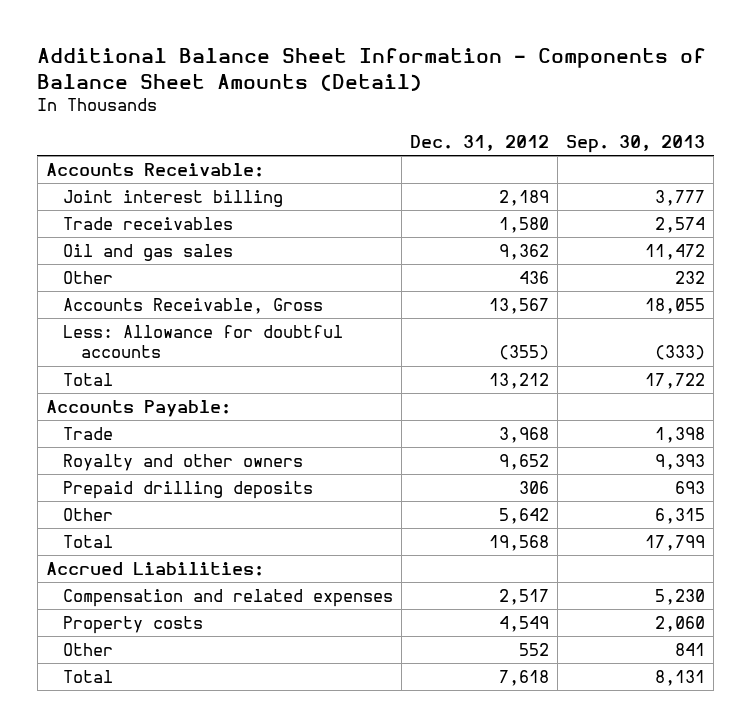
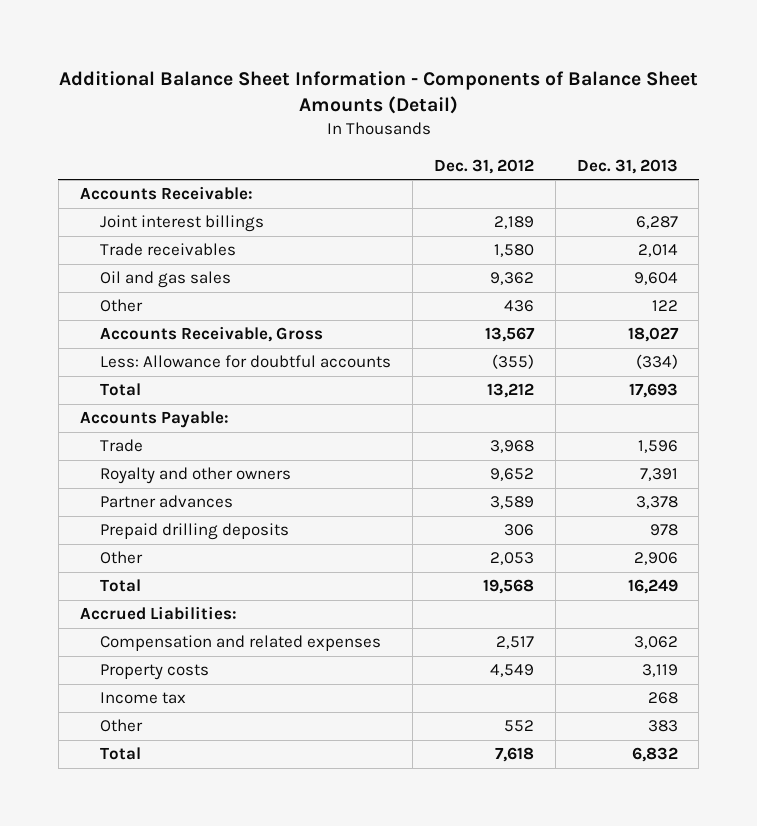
[566,135,706,154] Sep. 30, 2013 -> none
none -> [576,158,678,174] Dec. 31, 2013
[63,190,284,208] Joint interest billing -> [100,215,265,233] Joint interest billings
none -> [100,495,234,509] Partner advances
[499,508,550,525] 5,642 -> [489,552,534,566] 2,053
none -> [100,692,187,705] Income tax

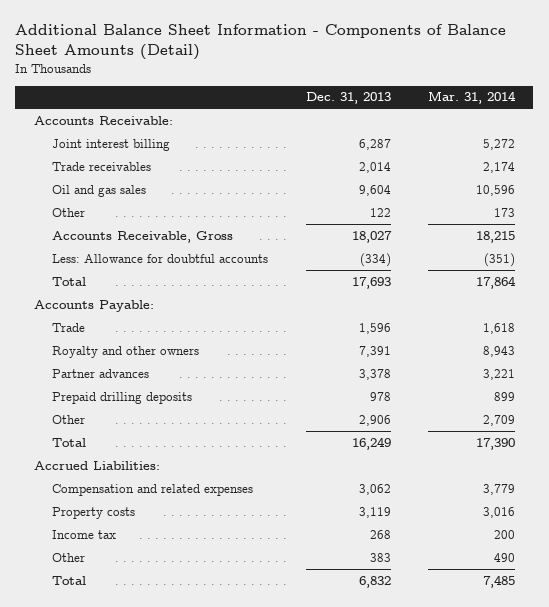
[433,158,534,174] Dec. 31, 2012 -> none
none -> [427,91,516,105] Mar. 31, 2014
[100,215,265,233] Joint interest billings -> [52,138,171,151] Joint interest billing

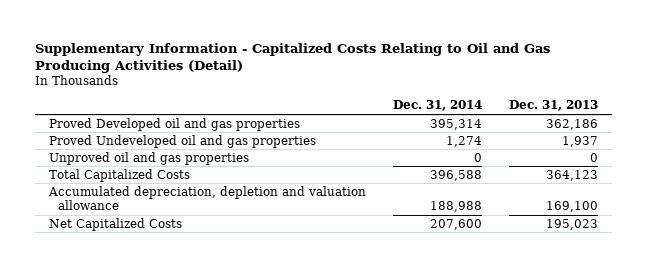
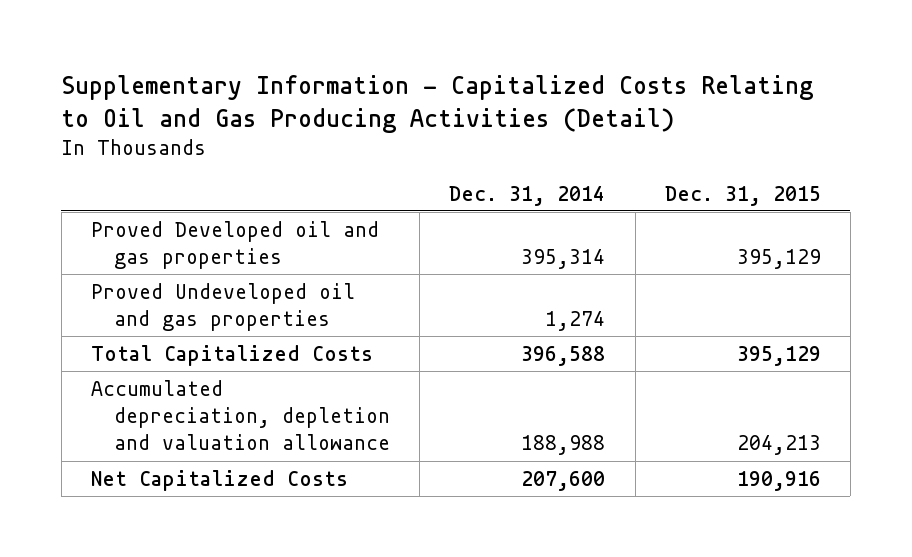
[508,100,598,112] Dec. 31, 2013 -> none
none -> [664,185,821,206] Dec. 31, 2015
[48,151,249,165] Unproved oil and gas properties -> none

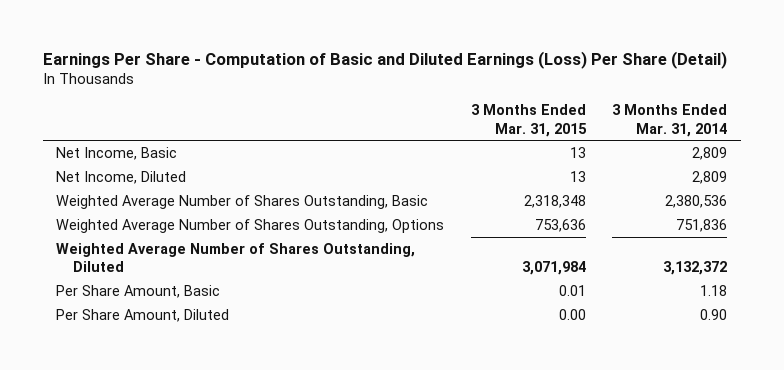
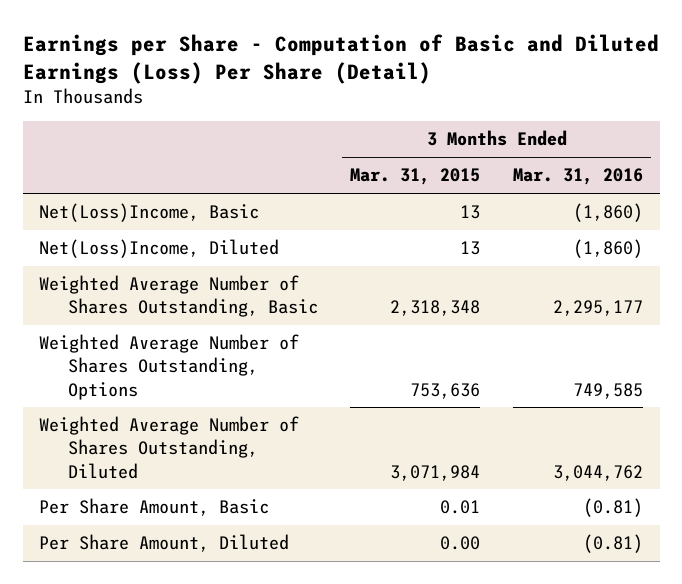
[42,50,727,69] Earnings Per Share - Computation of Basic and Diluted Earnings (Loss) Per Share (Detail) -> [22,33,659,84] Earnings per Share - Computation of Basic and Diluted Earnings (Loss) Per Share (Detail)
[612,104,728,137] 3 Months Ended Mar. 31, 2014 -> none
none -> [513,168,644,186] Mar. 31, 2016
[56,146,178,160] Net Income, Basic -> [38,203,259,223] Net(Loss)Income, Basic
[56,170,187,184] Net Income, Diluted -> [38,239,279,259] Net(Loss)Income, Diluted

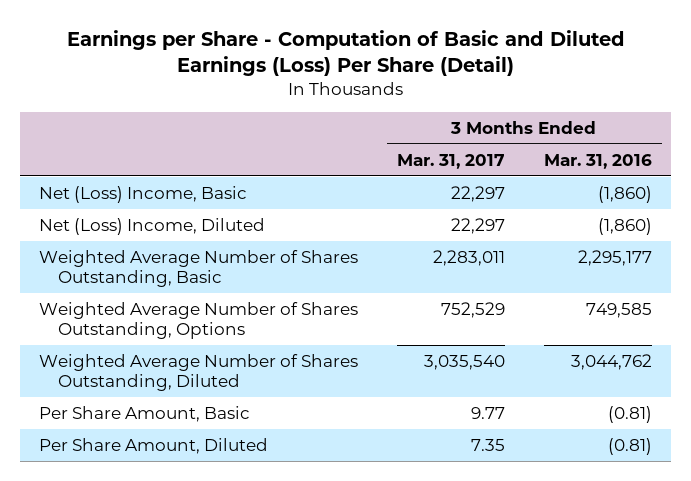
[350,168,481,186] Mar. 31, 2015 -> none
none -> [397,153,506,169] Mar. 31, 2017
[38,203,259,223] Net(Loss)Income, Basic -> [39,185,248,203] Net (Loss) Income, Basic
[38,239,279,259] Net(Loss)Income, Diluted -> [39,217,266,235] Net (Loss) Income, Diluted

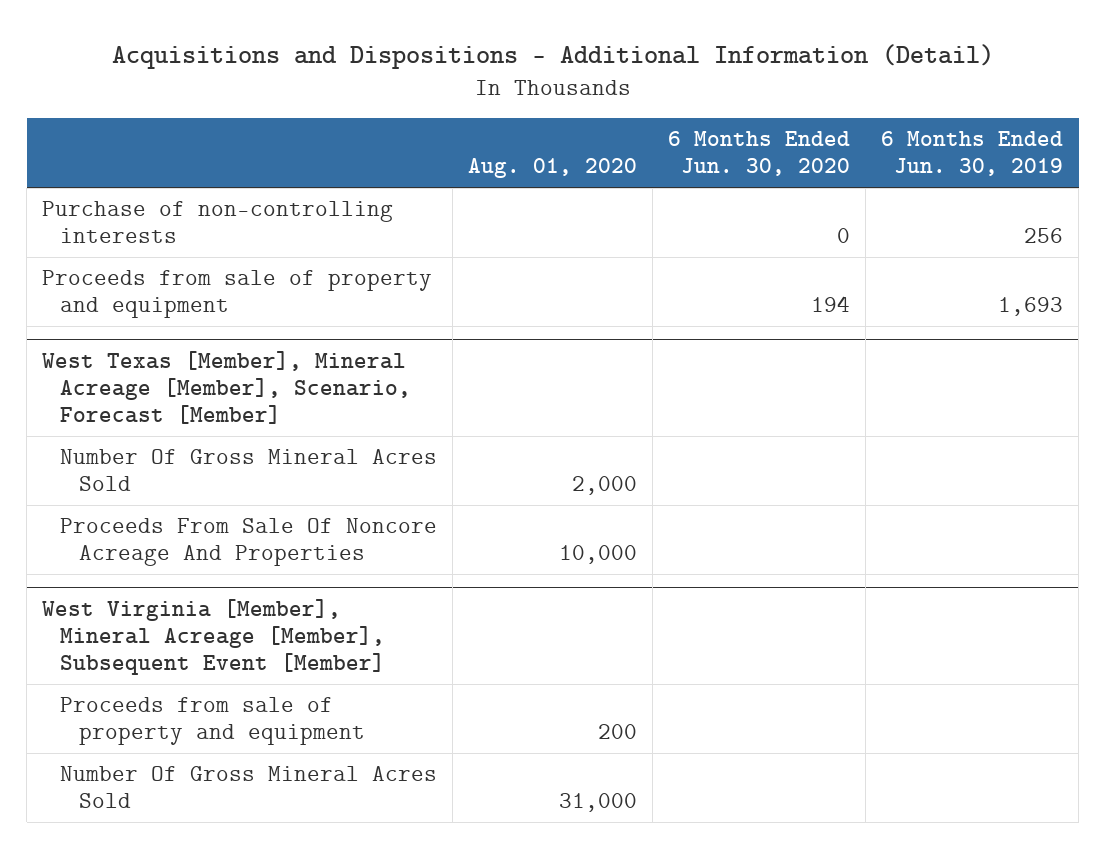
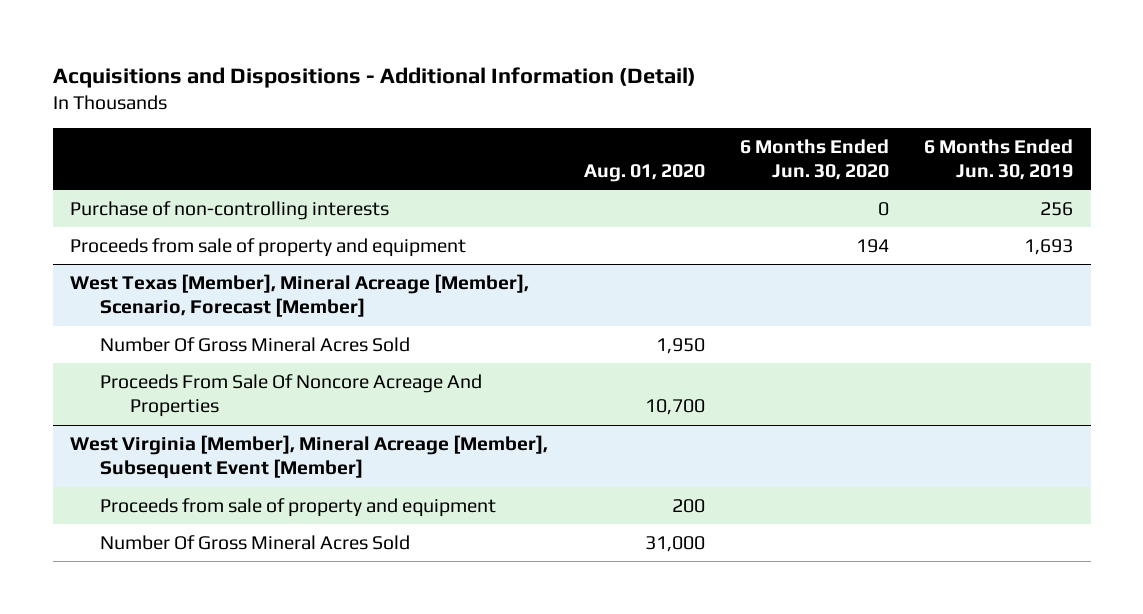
[572,476,638,496] 2,000 -> [655,337,705,354] 1,950
[559,545,638,565] 10,000 -> [644,399,705,416] 10,700

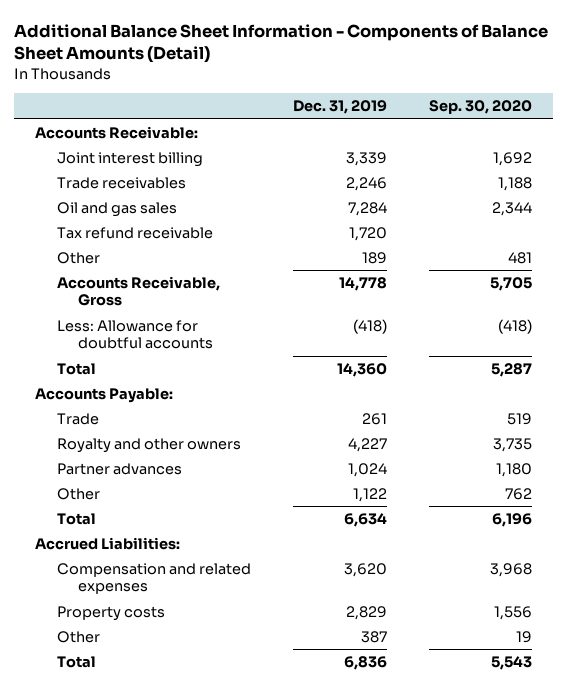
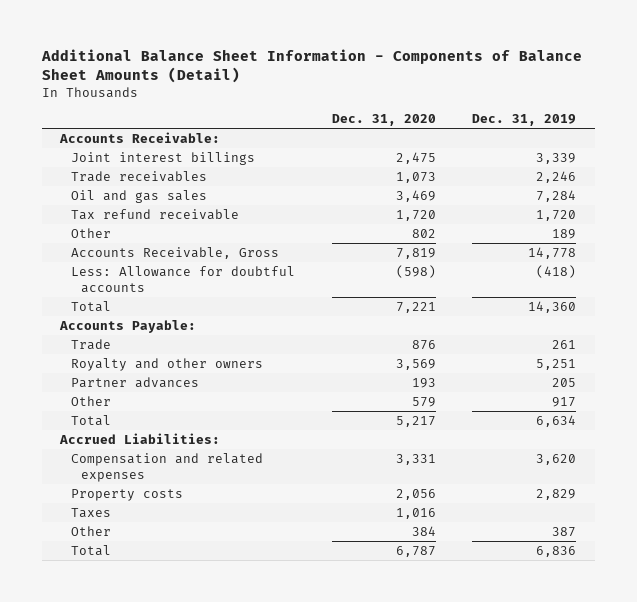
[428,100,532,115] Sep. 30, 2020 -> none
none -> [331,113,436,126] Dec. 31, 2020
[56,152,203,168] Joint interest billing -> [70,152,255,166] Joint interest billings
[347,438,387,453] 4,227 -> [536,359,577,371] 5,251
[347,463,387,478] 1,024 -> [552,378,577,388] 205
[352,488,387,503] 1,122 -> [552,397,577,408] 917
none -> [70,508,111,519] Taxes

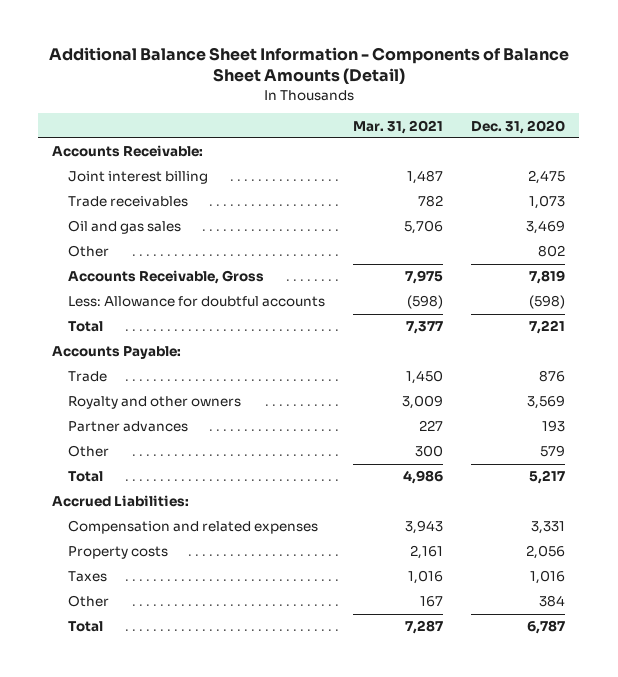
[472,113,577,126] Dec. 31, 2019 -> none
none -> [352,119,443,134] Mar. 31, 2021
[70,152,255,166] Joint interest billings -> [67,171,208,185] Joint interest billing
[70,209,239,221] Tax refund receivable -> none

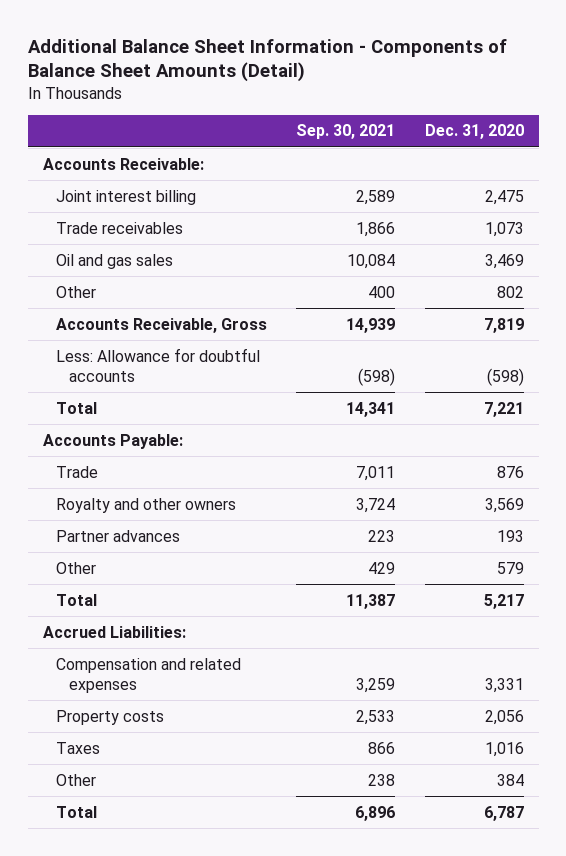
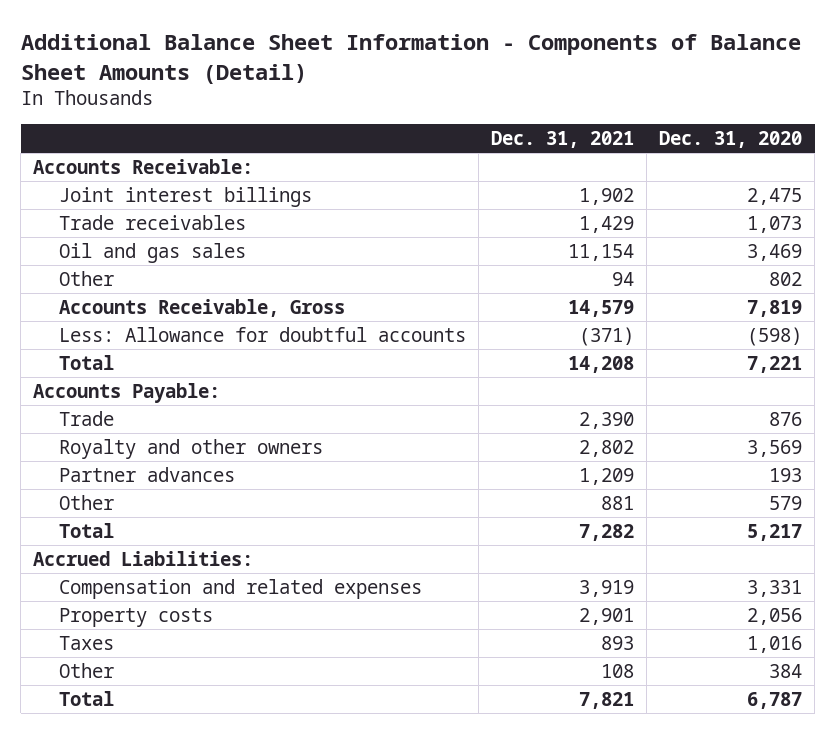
[296,124,396,140] Sep. 30, 2021 -> none
none -> [490,130,634,148] Dec. 31, 2021
[55,189,196,205] Joint interest billing -> [58,186,312,207] Joint interest billings

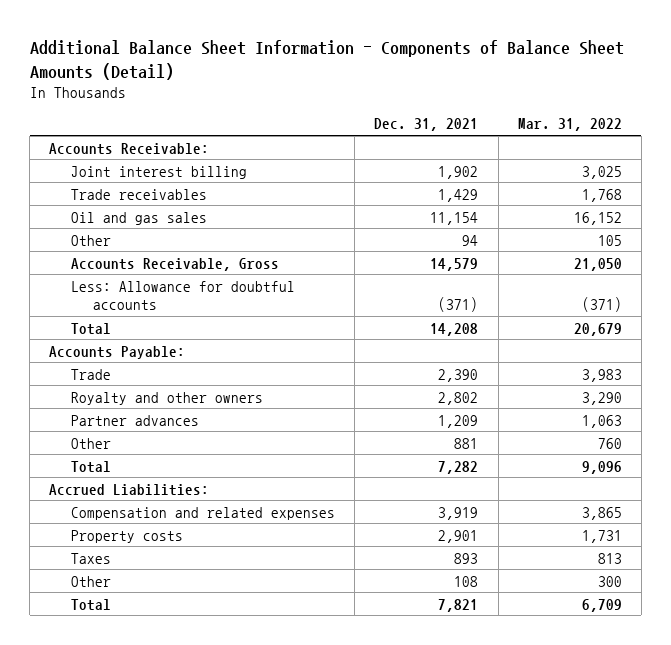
[658,130,802,148] Dec. 31, 2020 -> none
none -> [517,118,622,132] Mar. 31, 2022
[58,186,312,207] Joint interest billings -> [71,165,248,179] Joint interest billing

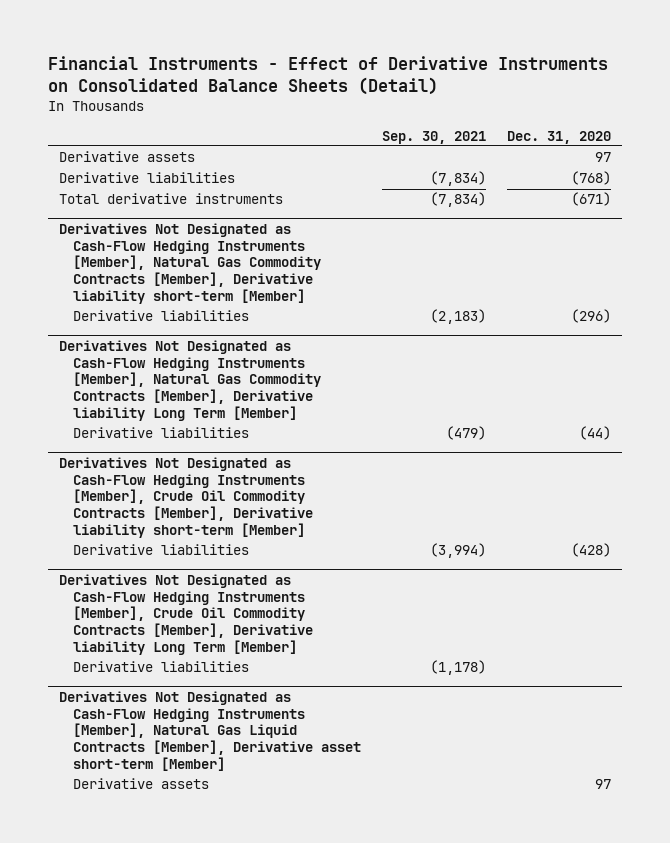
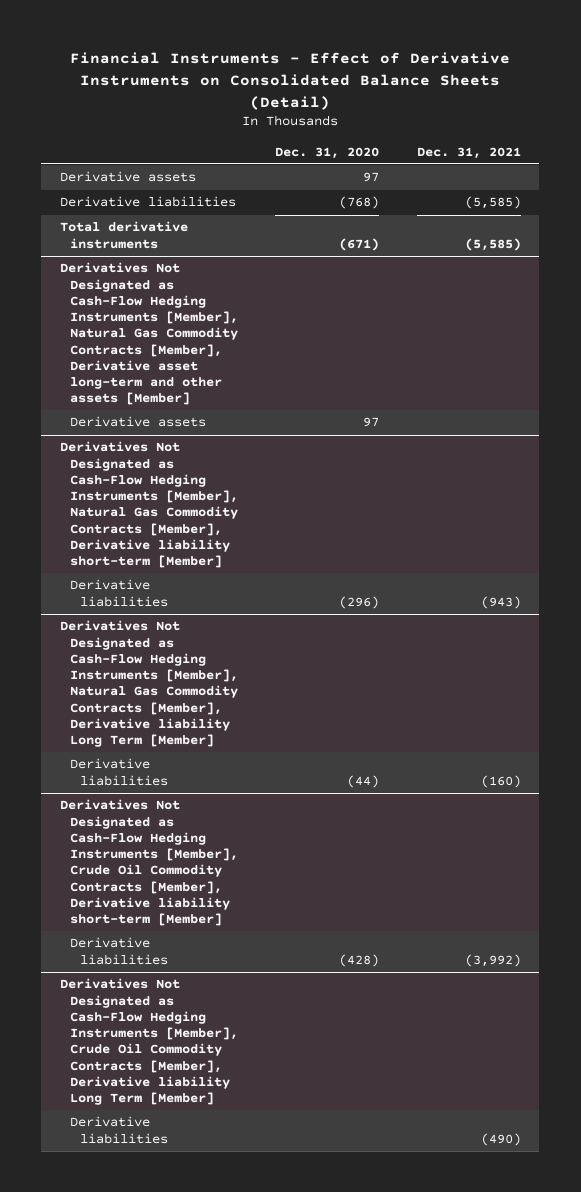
[382,130,487,144] Sep. 30, 2021 -> none
none -> [416,146,521,159] Dec. 31, 2021
none -> [60,262,238,406] Derivatives Not Designated as Cash-Flow Hedging Instruments [Member], Natural Gas Commodity Contracts [Member], Derivative asset long-term and other assets [Member]
none -> [69,416,206,428] Derivative assets
[58,690,361,772] Derivatives Not Designated as Cash-Flow Hedging Instruments [Member], Natural Gas Liquid Contracts [Member], Derivative asset short-term [Member] -> none
[72,778,209,790] Derivative assets -> none

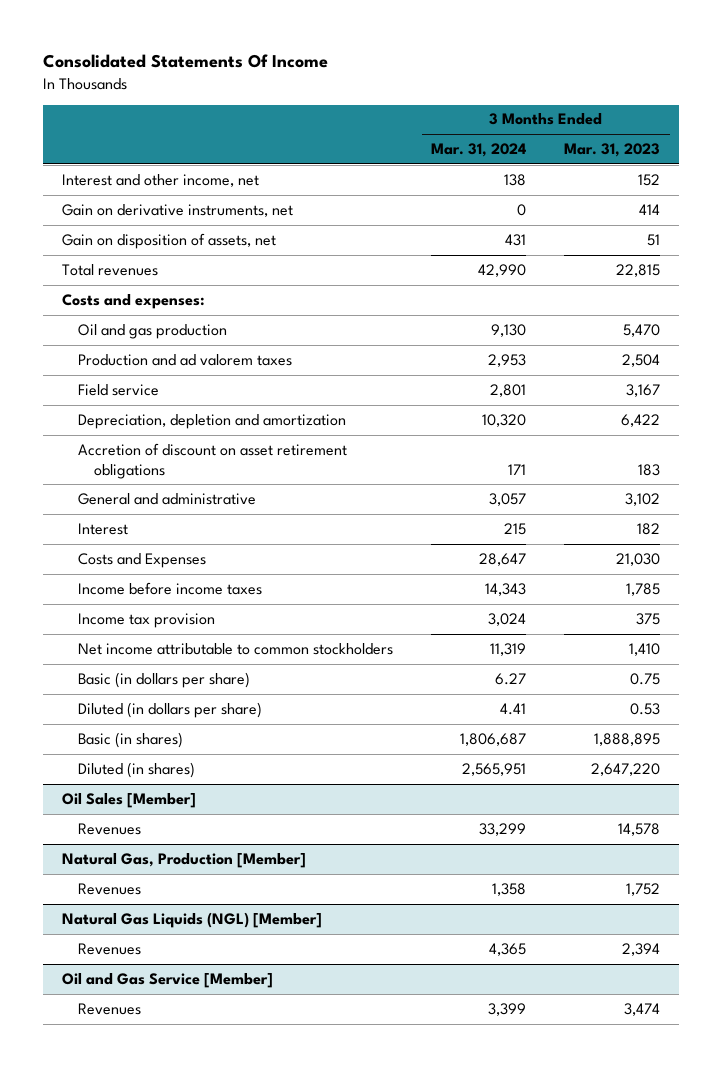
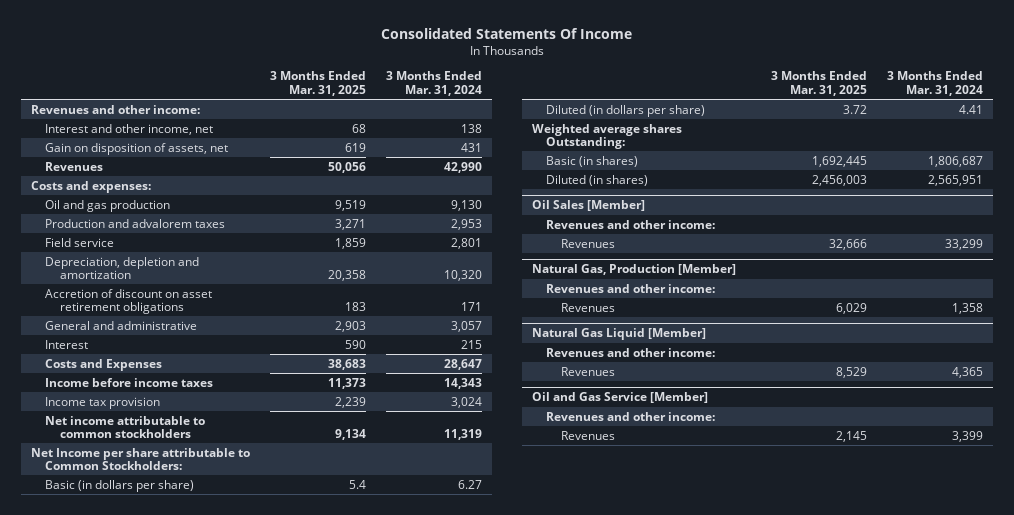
[564,143,661,158] Mar. 31, 2023 -> none
none -> [270,71,367,97] 3 Months Ended Mar. 31, 2025
none -> [31,104,201,114] Revenues and other income:
[61,203,293,217] Gain on derivative instruments, net -> none
[61,263,158,276] Total revenues -> [45,161,104,171] Revenues
[78,353,293,366] Production and ad valorem taxes -> [45,218,226,228] Production and advalorem taxes
none -> [31,447,251,471] Net Income per share attributable to Common Stockholders:
none -> [531,123,682,150] Weighted average shares Outstanding:
none -> [546,219,716,229] Revenues and other income:
none -> [546,283,716,293] Revenues and other income:
[61,911,322,928] Natural Gas Liquids (NGL) [Member] -> [531,328,706,341] Natural Gas Liquid [Member]
none -> [546,347,716,357] Revenues and other income:
none -> [546,411,716,421] Revenues and other income:

